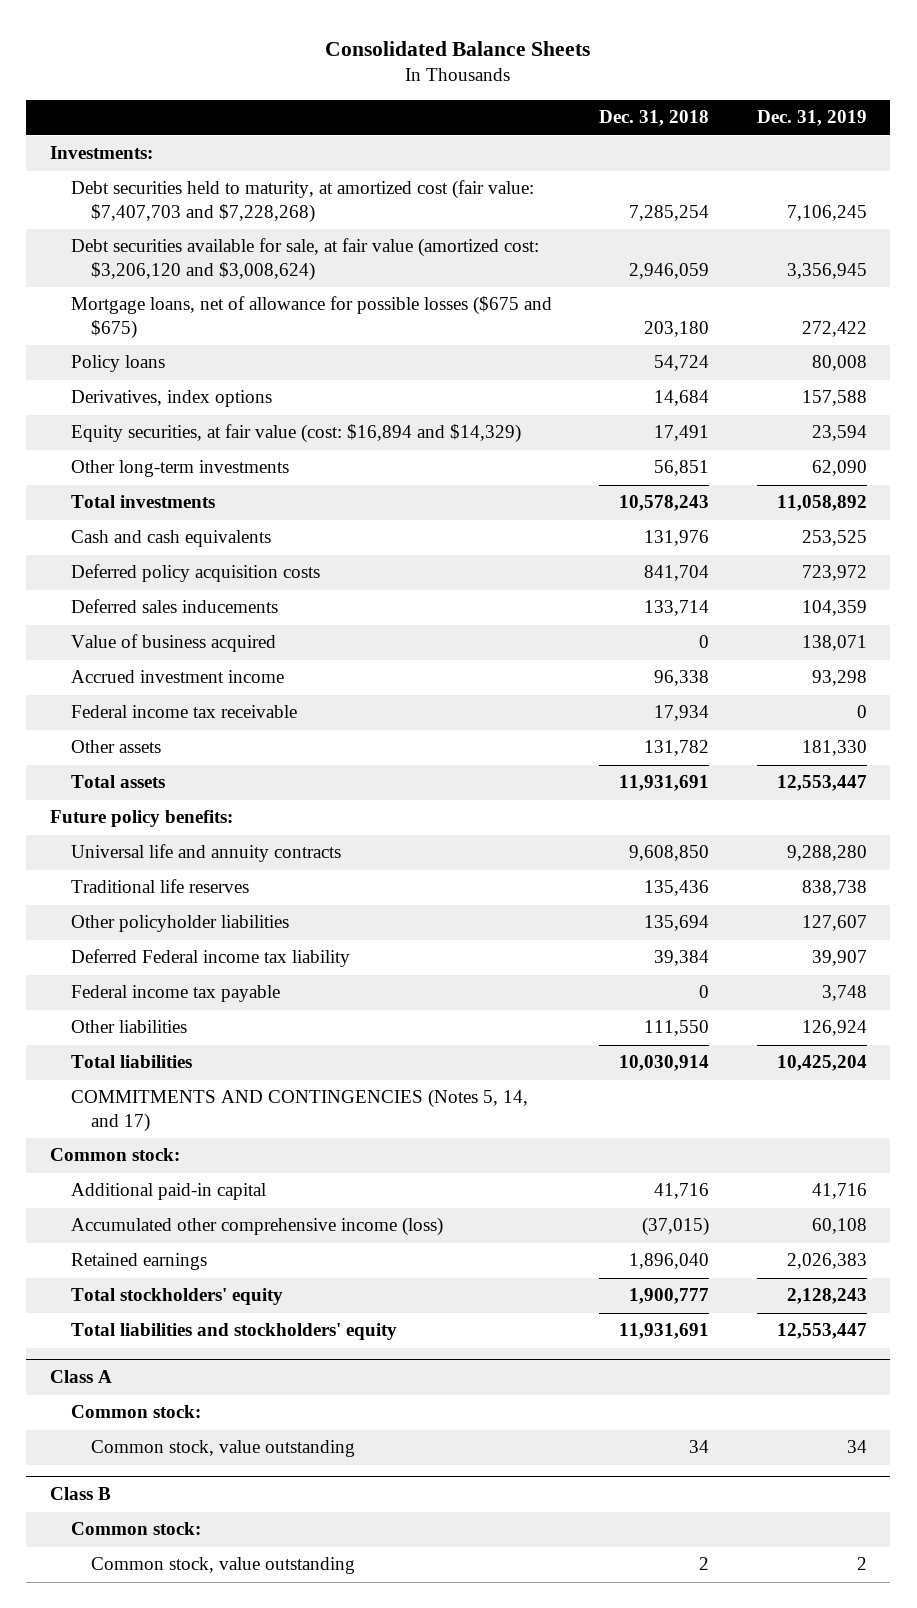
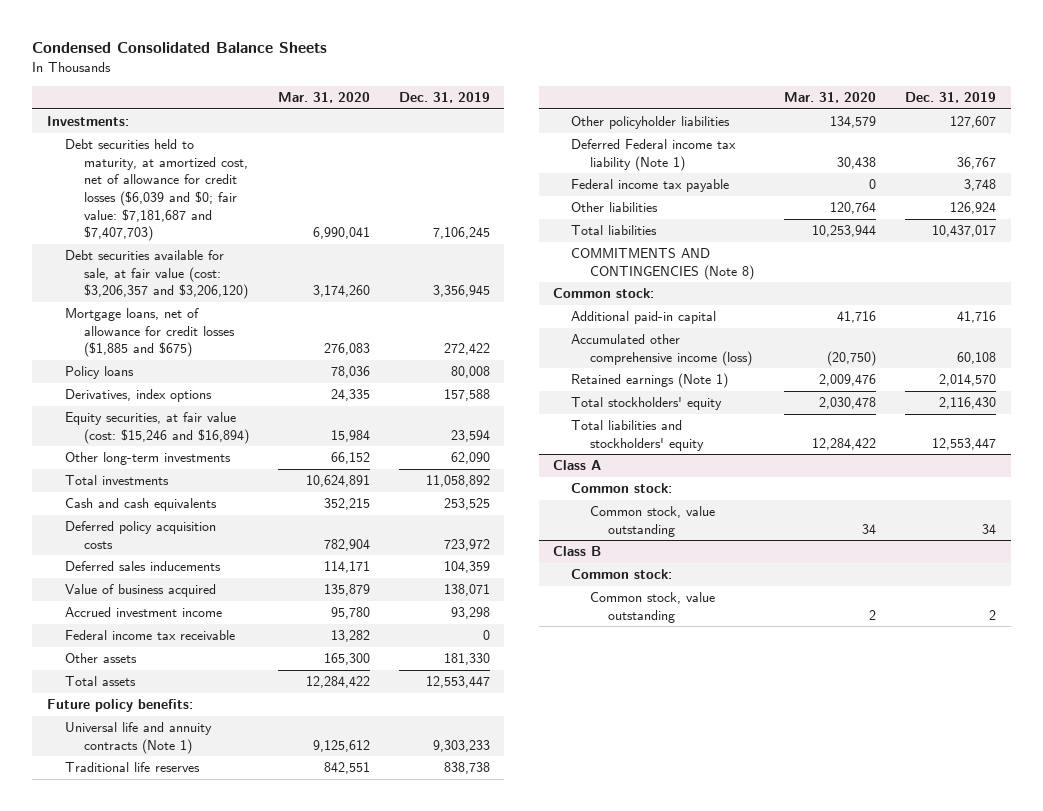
[325,40,591,56] Consolidated Balance Sheets -> [32,42,328,54] Condensed Consolidated Balance Sheets
[599,110,710,127] Dec. 31, 2018 -> none
none -> [277,92,370,104] Mar. 31, 2020
[70,180,534,224] Debt securities held to maturity, at amortized cost (fair value: $7,407,703 and $7,228,268) -> [65,139,248,242] Debt securities held to maturity, at amortized cost, net of allowance for credit losses ($6,039 and $0; fair value: $7,181,687 and $7,407,703)
[70,238,539,282] Debt securities available for sale, at fair value (amortized cost: $3,206,120 and $3,008,624) -> [65,250,248,300] Debt securities available for sale, at fair value (cost: $3,206,357 and $3,206,120)
[70,296,552,340] Mortgage loans, net of allowance for possible losses ($675 and $675) -> [65,308,235,358] Mortgage loans, net of allowance for credit losses ($1,885 and $675)
[70,424,521,444] Equity securities, at fair value (cost: $16,894 and $14,329) -> [65,412,249,444] Equity securities, at fair value (cost: $15,246 and $16,894)
[70,844,341,863] Universal life and annuity contracts -> [65,722,213,754] Universal life and annuity contracts (Note 1)
[786,845,867,862] 9,288,280 -> [432,739,490,752] 9,303,233
[70,949,350,968] Deferred Federal income tax liability -> [571,139,737,171] Deferred Federal income tax liability (Note 1)
[811,950,867,967] 39,907 -> [956,156,996,169] 36,767
[776,1055,867,1072] 10,425,204 -> [931,225,996,238] 10,437,017
[70,1089,528,1133] COMMITMENTS AND CONTINGENCIES (Notes 5, 14, and 17) -> [571,248,754,280] COMMITMENTS AND CONTINGENCIES (Note 8)
[70,1253,207,1271] Retained earnings -> [571,373,729,389] Retained earnings (Note 1)
[786,1253,867,1270] 2,026,383 -> [938,374,996,387] 2,014,570
[786,1288,867,1305] 2,128,243 -> [938,397,996,410] 2,116,430

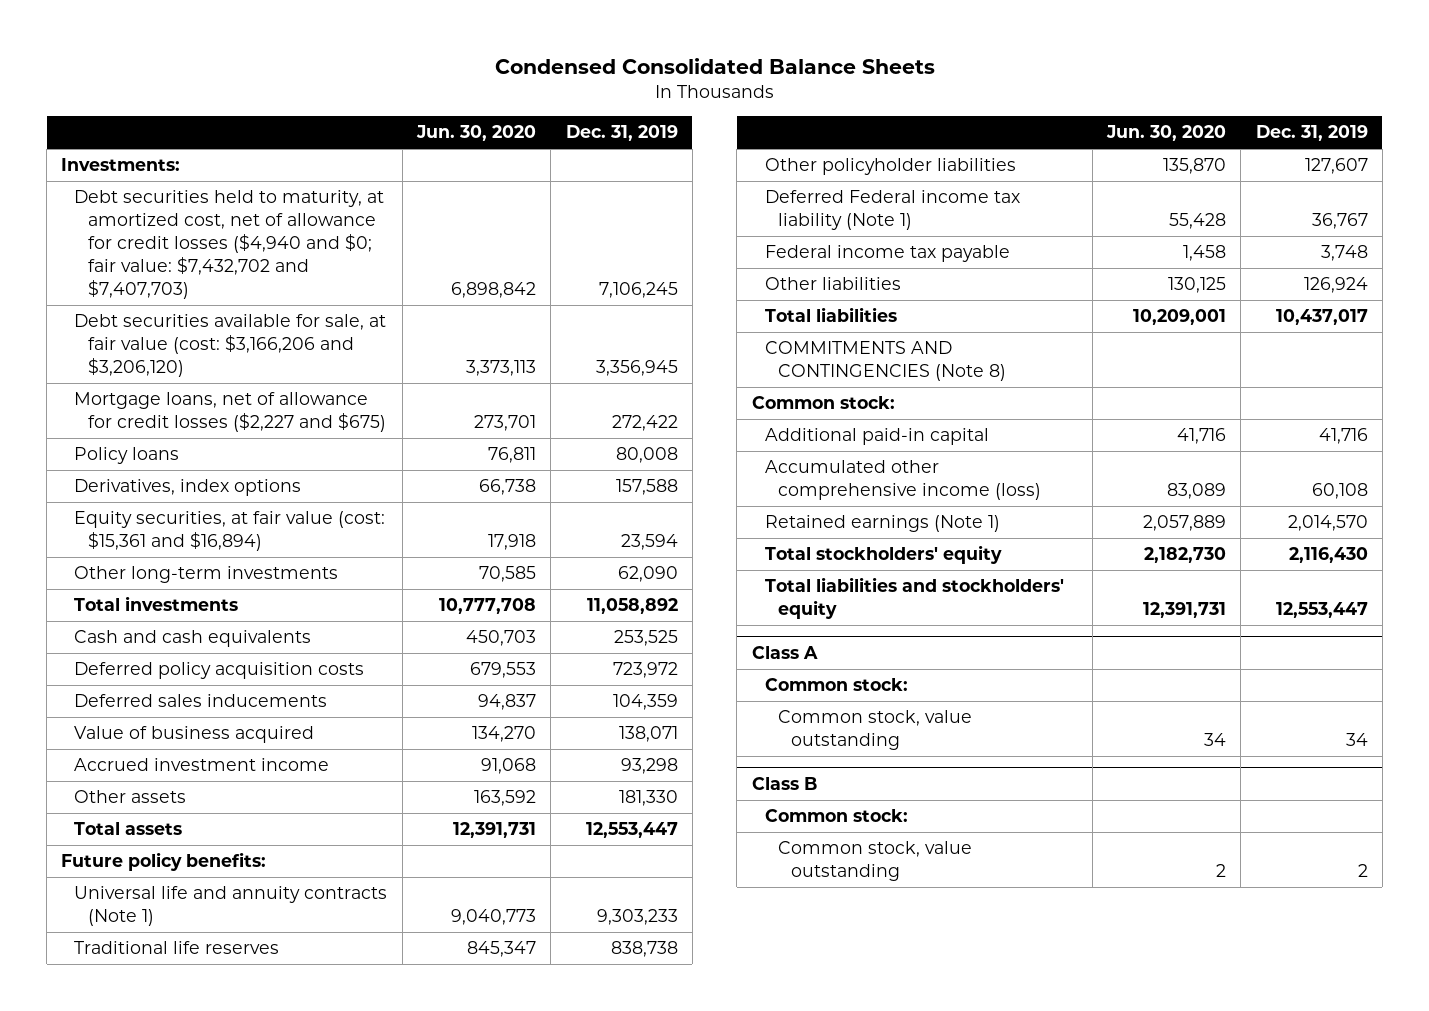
[277,92,370,104] Mar. 31, 2020 -> none
none -> [416,125,537,142] Jun. 30, 2020
[65,139,248,242] Debt securities held to maturity, at amortized cost, net of allowance for credit losses ($6,039 and $0; fair value: $7,181,687 and $7,407,703) -> [74,190,385,300] Debt securities held to maturity, at amortized cost, net of allowance for credit losses ($4,940 and $0; fair value: $7,432,702 and $7,407,703)
[65,250,248,300] Debt securities available for sale, at fair value (cost: $3,206,357 and $3,206,120) -> [74,314,387,378] Debt securities available for sale, at fair value (cost: $3,166,206 and $3,206,120)
[65,308,235,358] Mortgage loans, net of allowance for credit losses ($1,885 and $675) -> [74,392,386,433] Mortgage loans, net of allowance for credit losses ($2,227 and $675)
[65,412,249,444] Equity securities, at fair value (cost: $15,246 and $16,894) -> [74,511,386,552] Equity securities, at fair value (cost: $15,361 and $16,894)
[65,630,236,641] Federal income tax receivable -> none

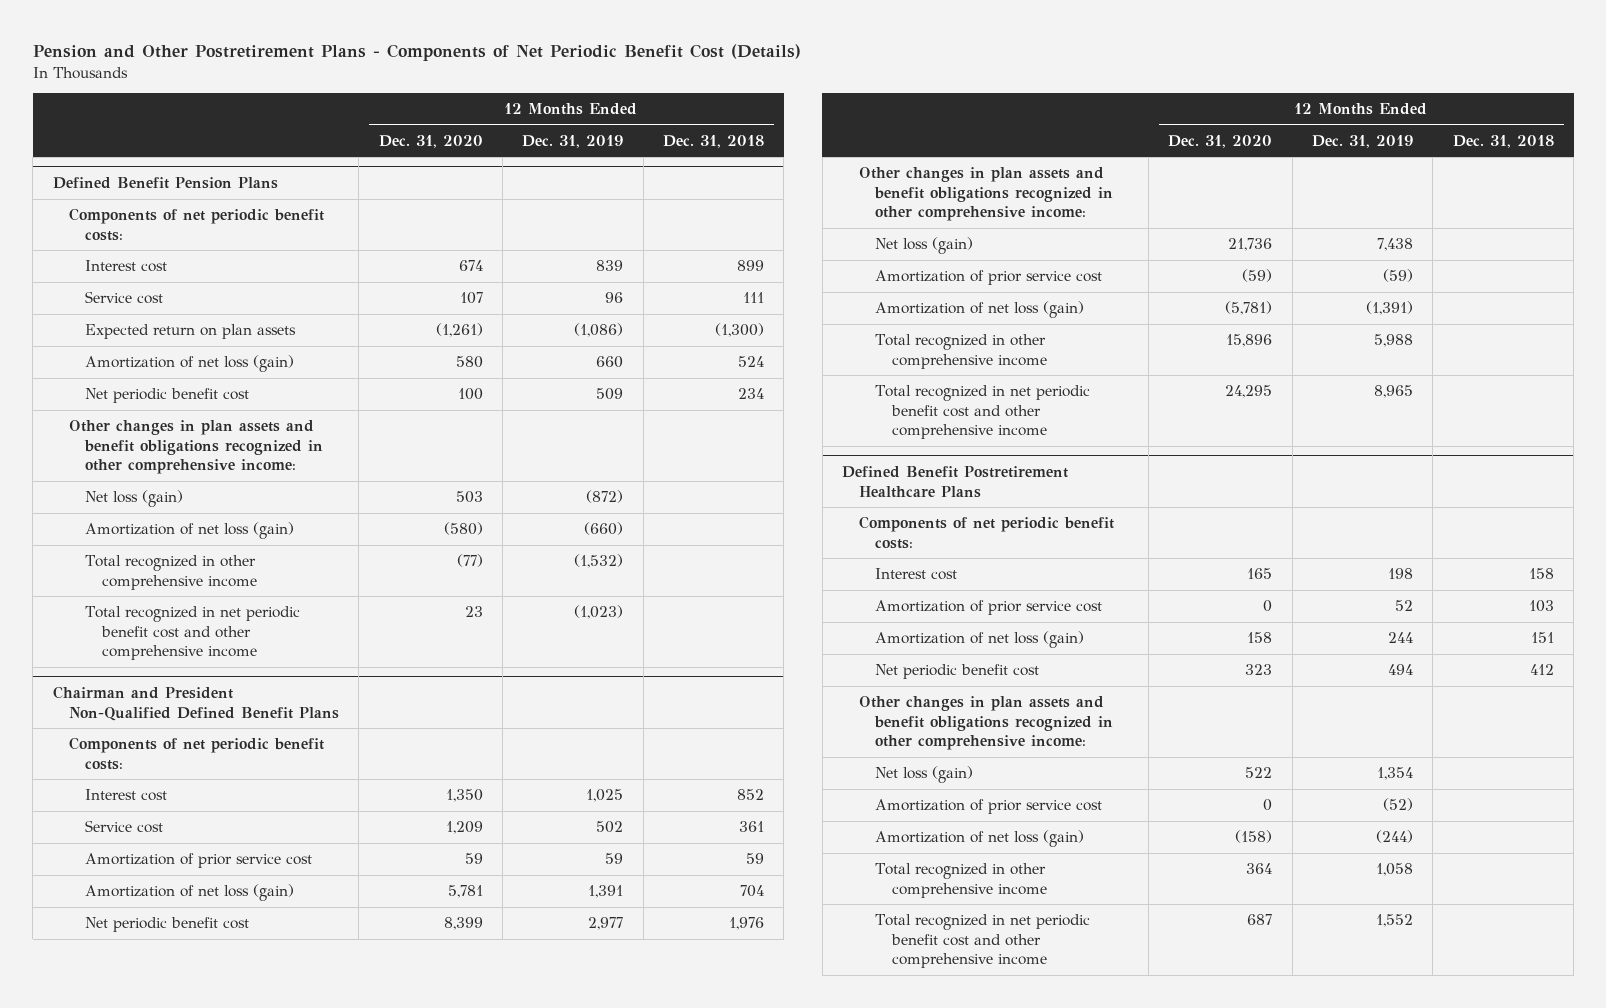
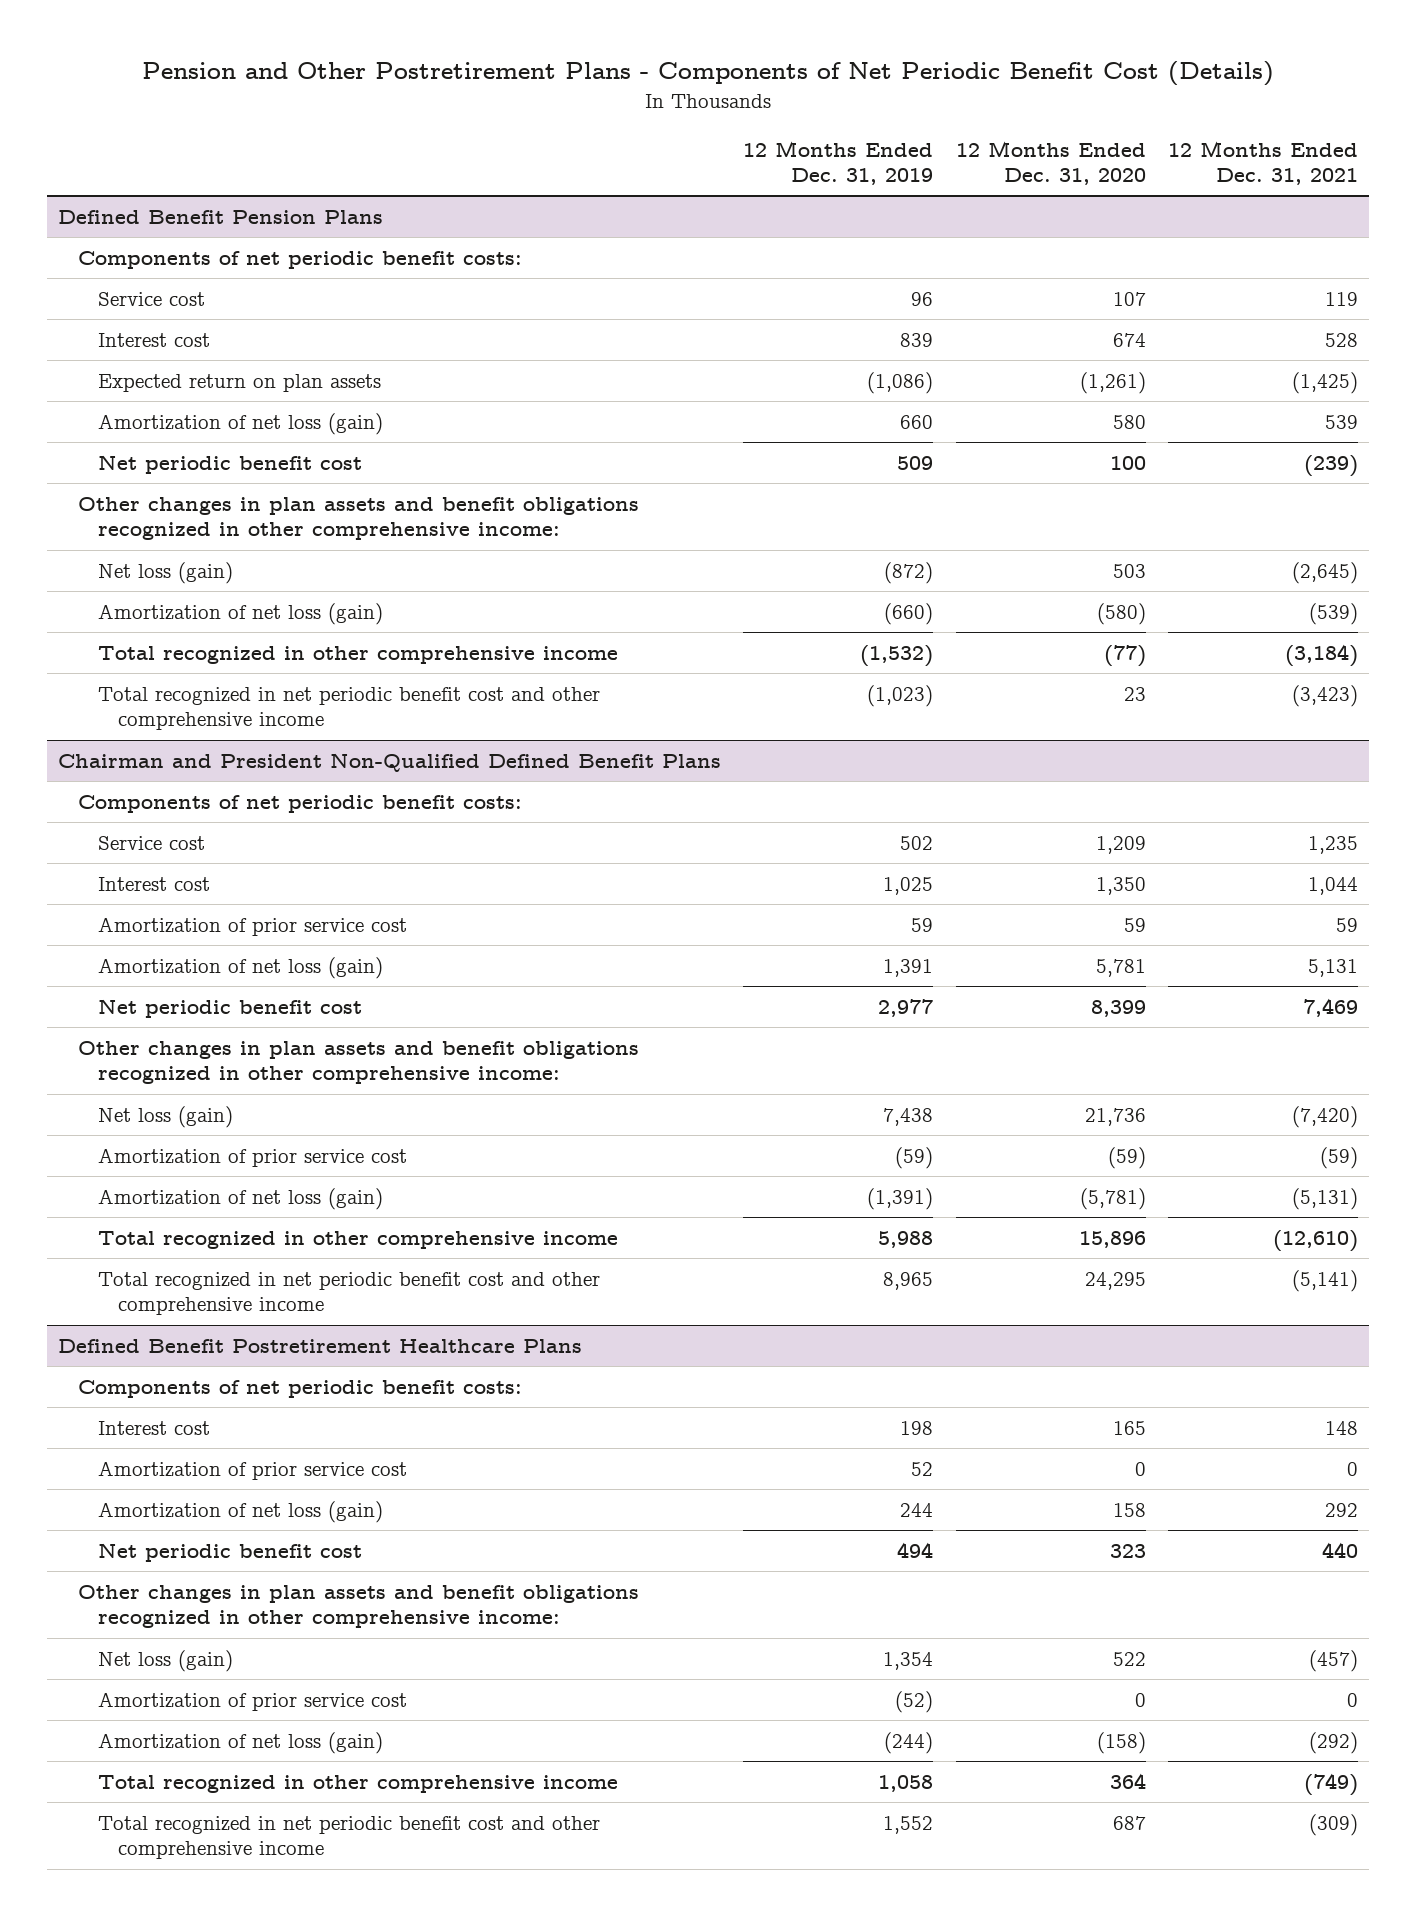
[663,134,765,148] Dec. 31, 2018 -> none
none -> [1167,140,1358,185] 12 Months Ended Dec. 31, 2021
[85,260,168,273] Interest cost -> [97,332,210,347] Interest cost
[85,789,168,802] Interest cost -> [97,876,210,891] Interest cost

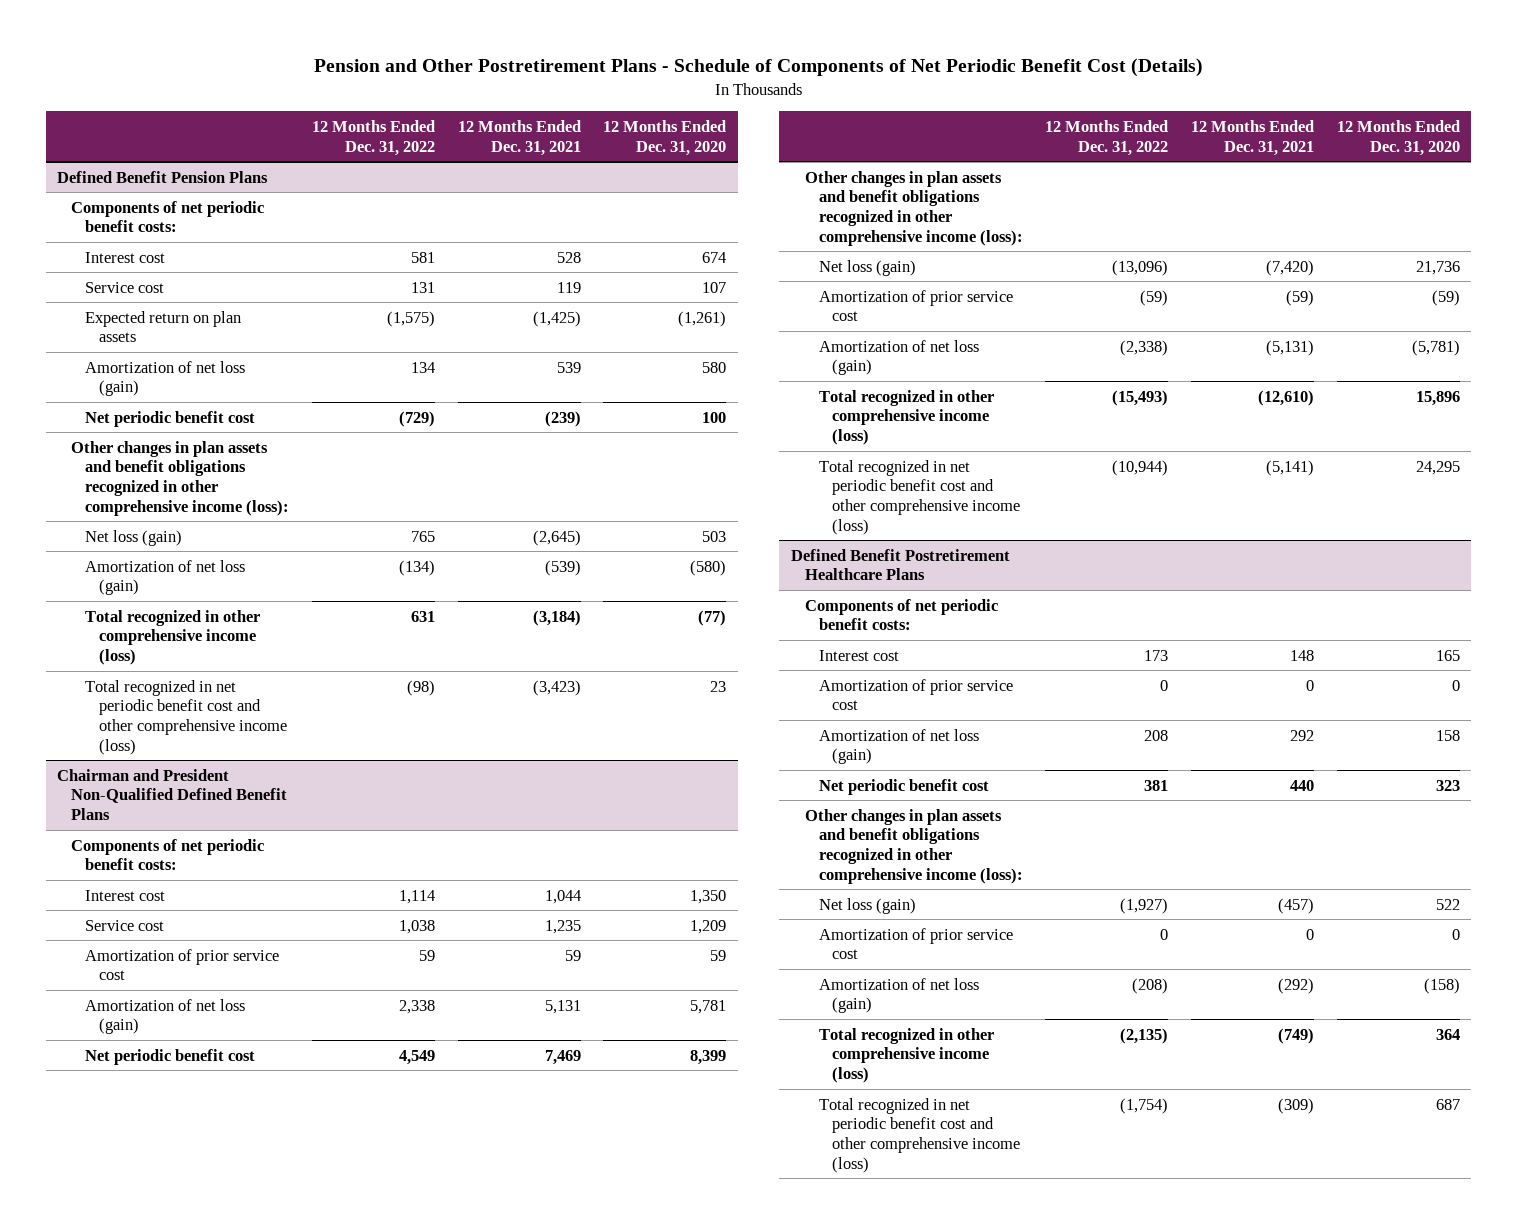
[141,61,1274,87] Pension and Other Postretirement Plans - Components of Net Periodic Benefit Cost (Details) -> [313,58,1203,78] Pension and Other Postretirement Plans - Schedule of Components of Net Periodic Benefit Cost (Details)
[743,140,934,185] 12 Months Ended Dec. 31, 2019 -> none
none -> [311,119,435,156] 12 Months Ended Dec. 31, 2022
[97,291,205,306] Service cost -> [85,281,165,293] Service cost
[77,496,639,541] Other changes in plan assets and benefit obligations recognized in other comprehensive income: -> [71,440,290,516] Other changes in plan assets and benefit obligations recognized in other comprehensive income (loss):
[97,645,618,664] Total recognized in other comprehensive income -> [85,609,261,666] Total recognized in other comprehensive income (loss)
[97,686,600,731] Total recognized in net periodic benefit cost and other comprehensive income -> [85,679,287,755] Total recognized in net periodic benefit cost and other comprehensive income (loss)
[97,835,205,850] Service cost -> [85,919,165,931] Service cost
[77,1040,639,1085] Other changes in plan assets and benefit obligations recognized in other comprehensive income: -> [804,170,1023,246] Other changes in plan assets and benefit obligations recognized in other comprehensive income (loss):
[97,1230,618,1249] Total recognized in other comprehensive income -> [818,389,994,446] Total recognized in other comprehensive income (loss)
[97,1271,600,1316] Total recognized in net periodic benefit cost and other comprehensive income -> [818,459,1021,535] Total recognized in net periodic benefit cost and other comprehensive income (loss)
[77,1584,639,1629] Other changes in plan assets and benefit obligations recognized in other comprehensive income: -> [804,808,1023,884] Other changes in plan assets and benefit obligations recognized in other comprehensive income (loss):
[97,1774,618,1793] Total recognized in other comprehensive income -> [818,1027,994,1084] Total recognized in other comprehensive income (loss)
[97,1815,600,1860] Total recognized in net periodic benefit cost and other comprehensive income -> [818,1097,1021,1173] Total recognized in net periodic benefit cost and other comprehensive income (loss)

